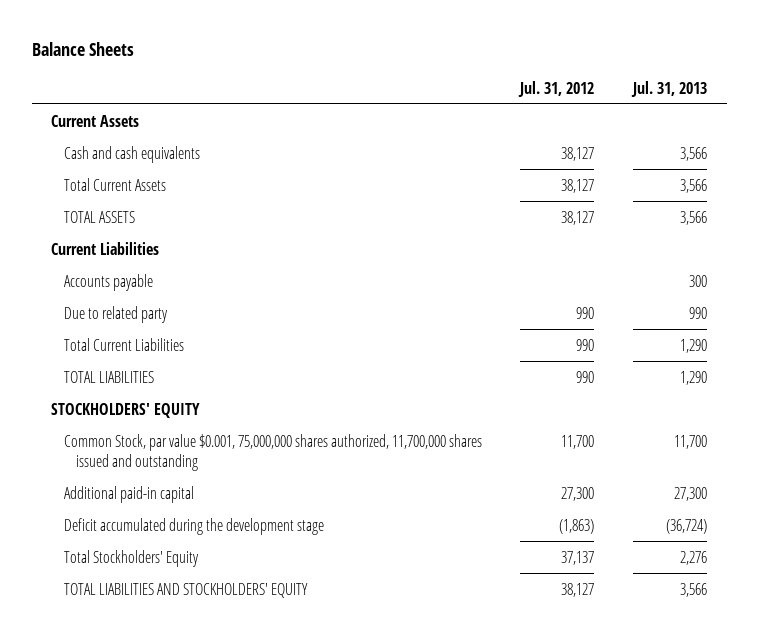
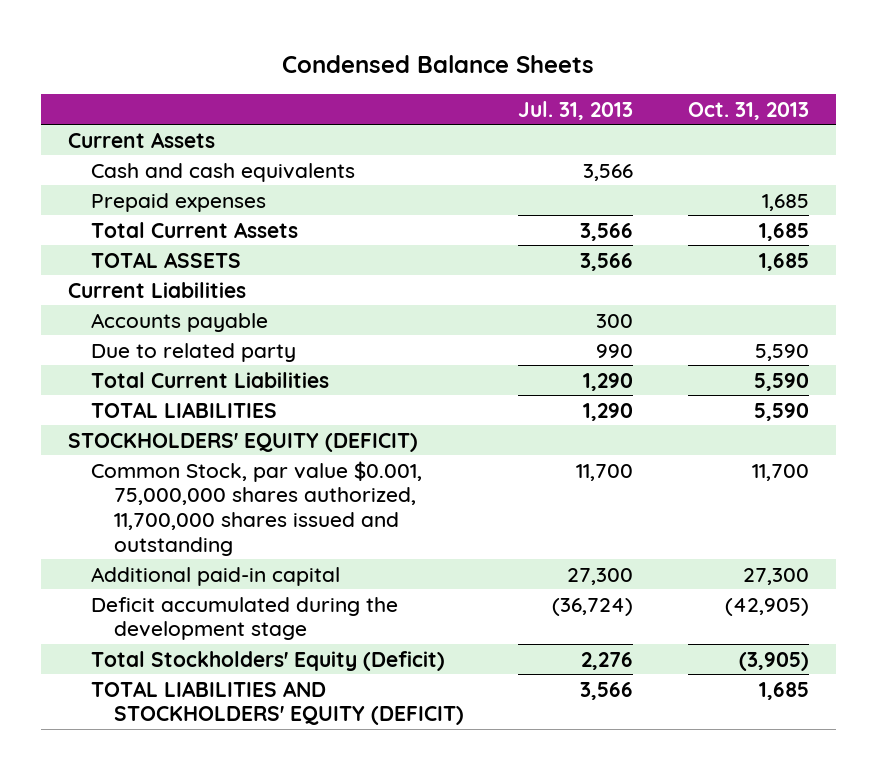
[31,42,134,57] Balance Sheets -> [282,55,595,74] Condensed Balance Sheets
[518,80,595,97] Jul. 31, 2012 -> none
none -> [687,101,809,120] Oct. 31, 2013
none -> [90,192,266,212] Prepaid expenses
[51,402,201,418] STOCKHOLDERS' EQUITY -> [67,432,418,452] STOCKHOLDERS' EQUITY (DEFICIT)
[63,549,199,567] Total Stockholders' Equity -> [90,650,445,671] Total Stockholders' Equity (Deficit)
[63,582,308,598] TOTAL LIABILITIES AND STOCKHOLDERS' EQUITY -> [90,680,465,726] TOTAL LIABILITIES AND STOCKHOLDERS' EQUITY (DEFICIT)

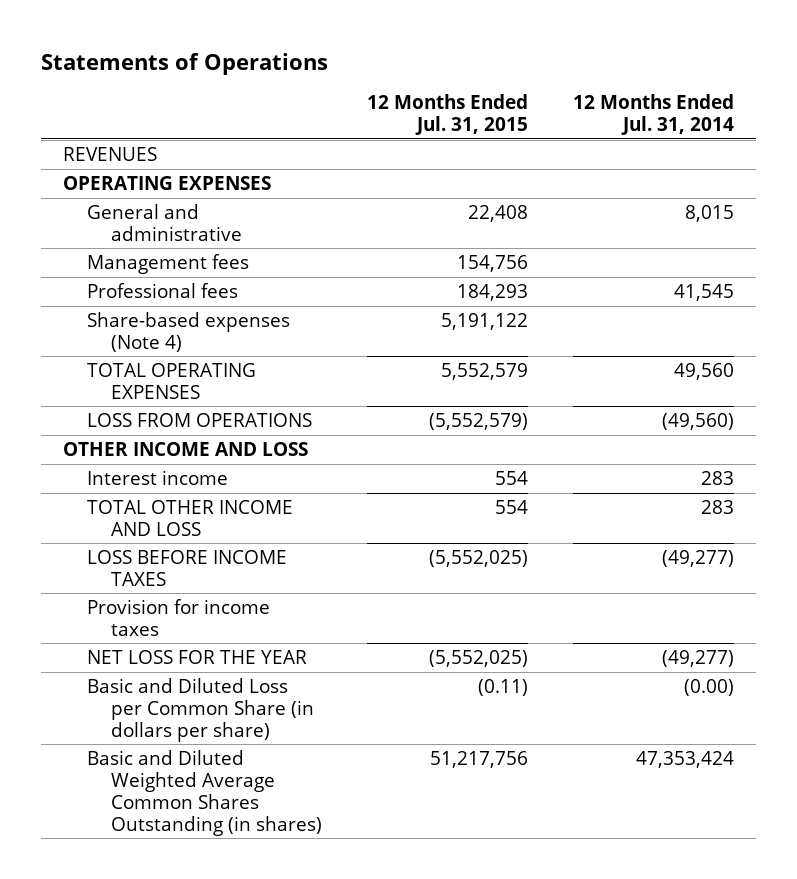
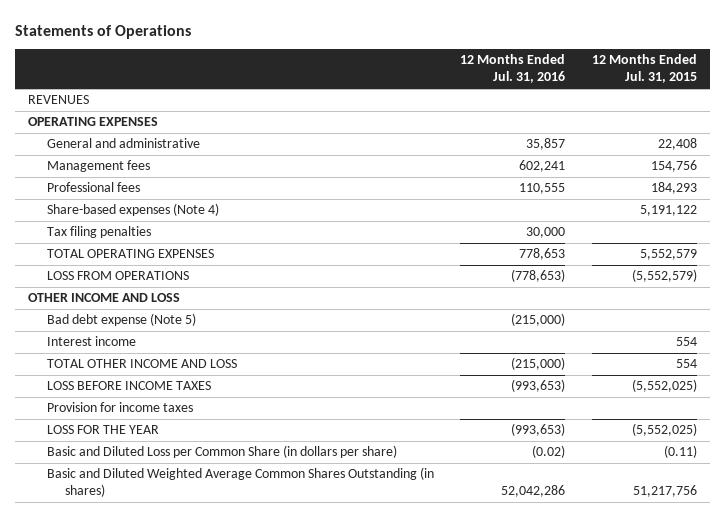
[572,94,734,136] 12 Months Ended Jul. 31, 2014 -> none
none -> [460,54,566,84] 12 Months Ended Jul. 31, 2016
none -> [46,226,151,239] Tax filing penalties
none -> [46,313,196,327] Bad debt expense (Note 5)
[87,649,308,664] NET LOSS FOR THE YEAR -> [46,425,159,435] LOSS FOR THE YEAR

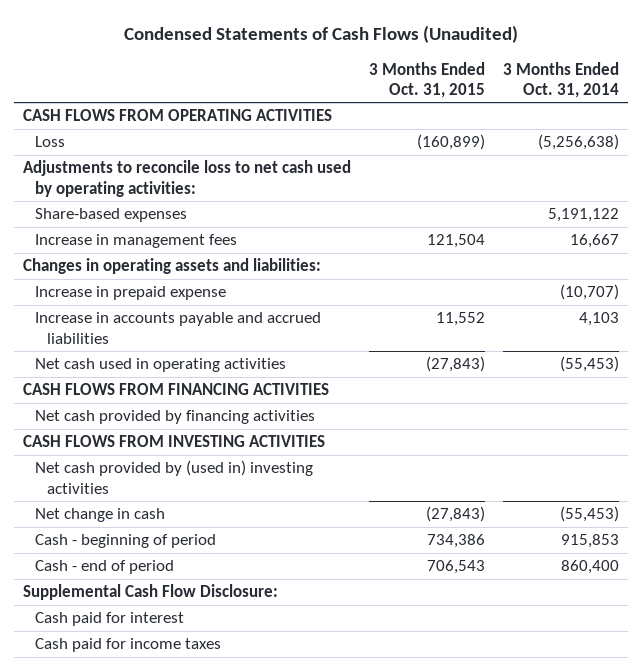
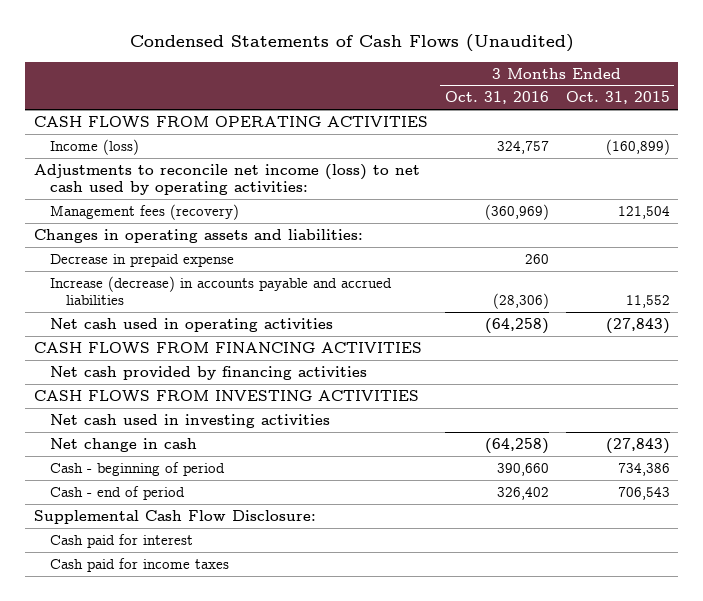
[503,61,620,98] 3 Months Ended Oct. 31, 2014 -> none
none -> [444,91,549,105] Oct. 31, 2016
[35,208,188,223] Share-based expenses -> none
[35,136,66,148] Loss -> [49,138,139,155] Income (loss)
[23,160,352,197] Adjustments to reconcile loss to net cash used by operating activities: -> [33,163,420,195] Adjustments to reconcile net income (loss) to net cash used by operating activities:
[35,234,238,249] Increase in management fees -> [49,203,239,220] Management fees (recovery)
[35,286,227,301] Increase in prepaid expense -> [49,253,234,267] Decrease in prepaid expense
[35,312,322,344] Increase in accounts payable and accrued liabilities -> [49,275,392,305] Increase (decrease) in accounts payable and accrued liabilities
[35,460,314,494] Net cash provided by (used in) investing activities -> [49,413,330,428] Net cash used in investing activities

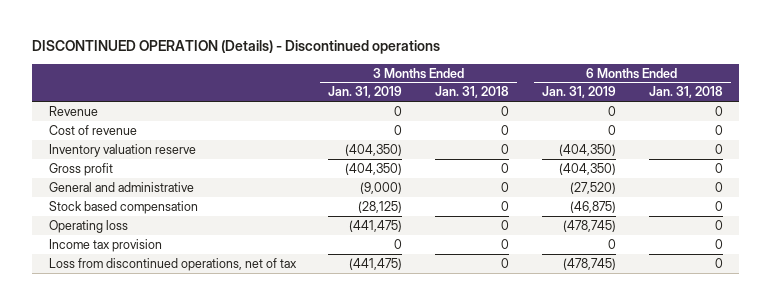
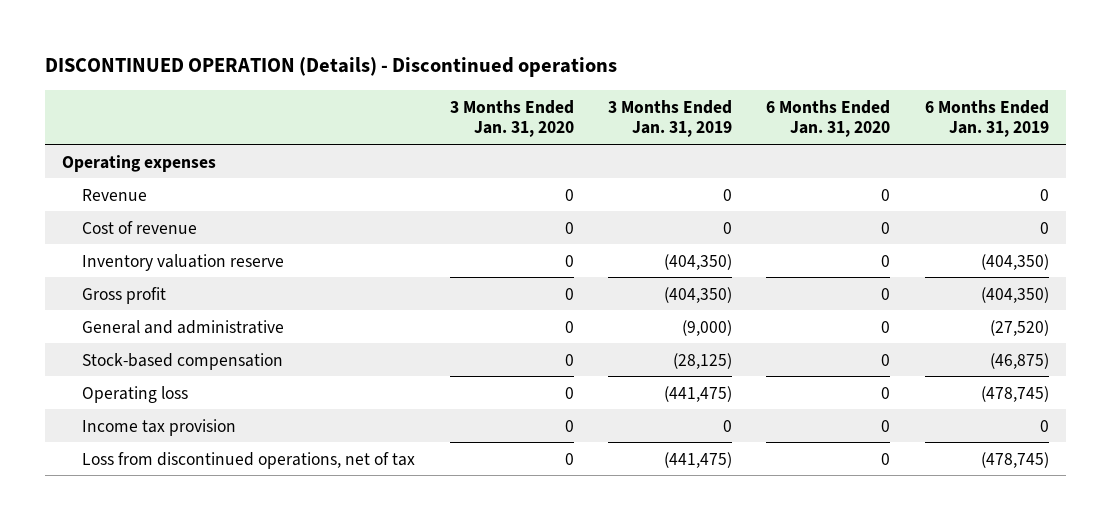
[435,86,510,99] Jan. 31, 2018 -> none
[648,86,723,99] Jan. 31, 2018 -> none
none -> [449,99,574,138] 3 Months Ended Jan. 31, 2020
none -> [766,99,891,138] 6 Months Ended Jan. 31, 2020
none -> [62,154,217,172] Operating expenses
[48,200,198,214] Stock based compensation -> [82,352,284,370] Stock-based compensation

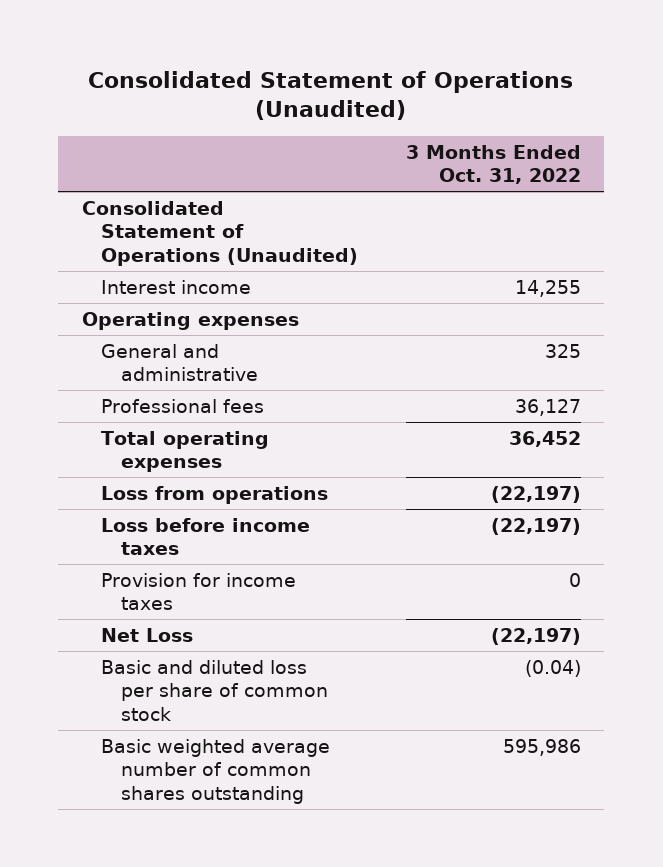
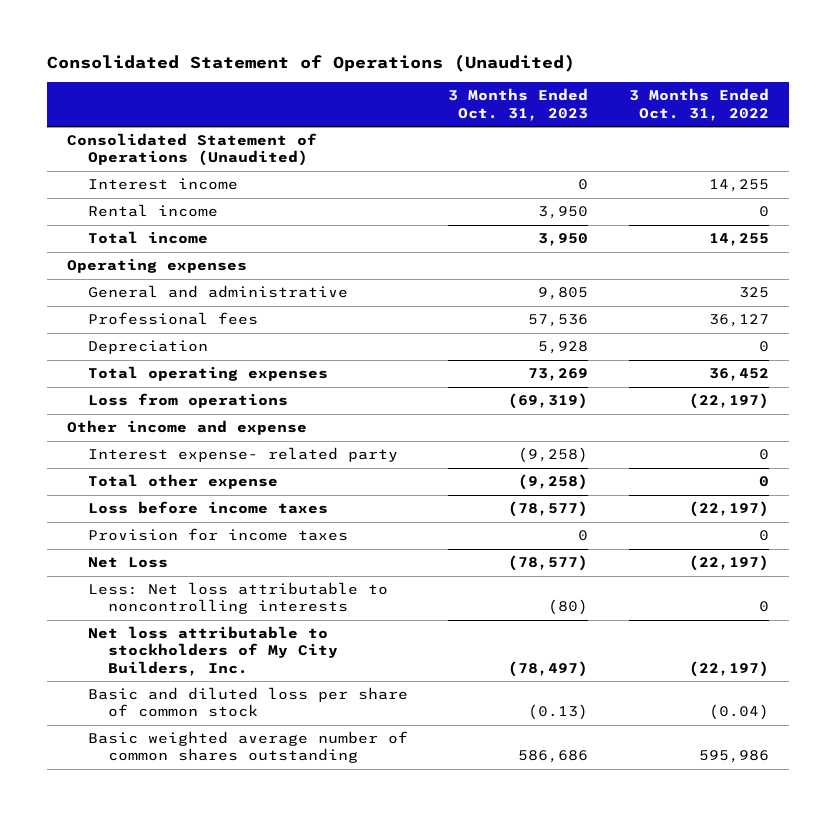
none -> [448,88,589,121] 3 Months Ended Oct. 31, 2023
none -> [87,204,218,218] Rental income
none -> [87,231,208,245] Total income
none -> [87,340,208,355] Depreciation
none -> [67,420,308,436] Other income and expense
none -> [87,447,398,463] Interest expense- related party
none -> [87,474,278,490] Total other expense
none -> [87,582,388,615] Less: Net loss attributable to noncontrolling interests
none -> [87,626,339,676] Net loss attributable to stockholders of My City Builders, Inc.

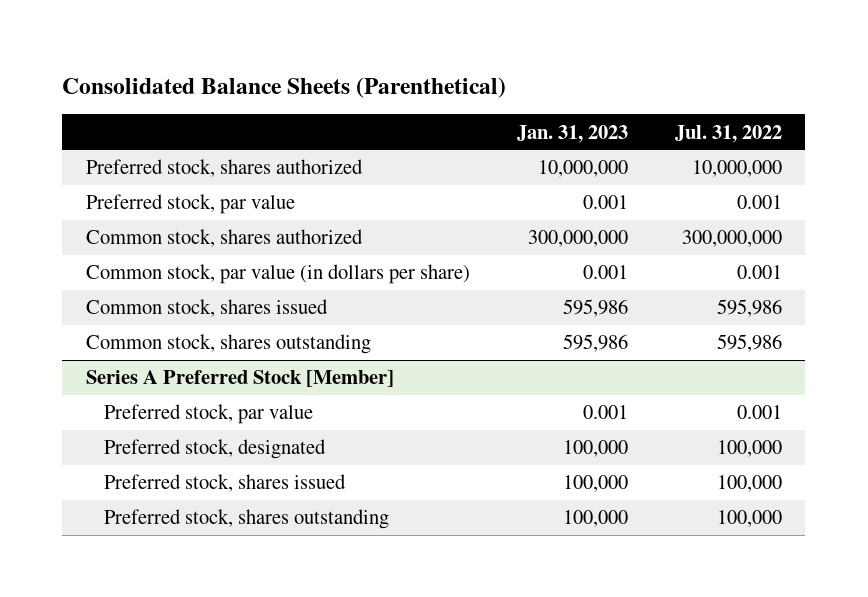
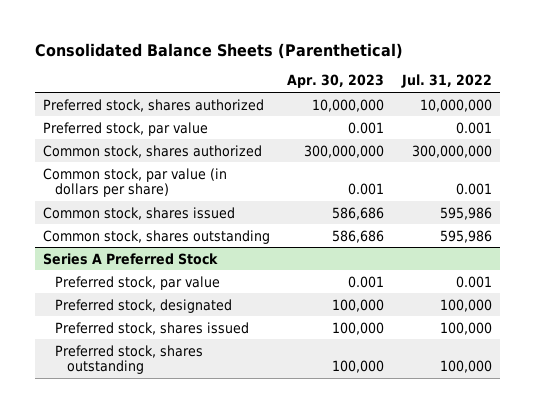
[516,124,628,143] Jan. 31, 2023 -> none
none -> [287,74,385,89] Apr. 30, 2023
[85,370,394,388] Series A Preferred Stock [Member] -> [43,252,219,265] Series A Preferred Stock

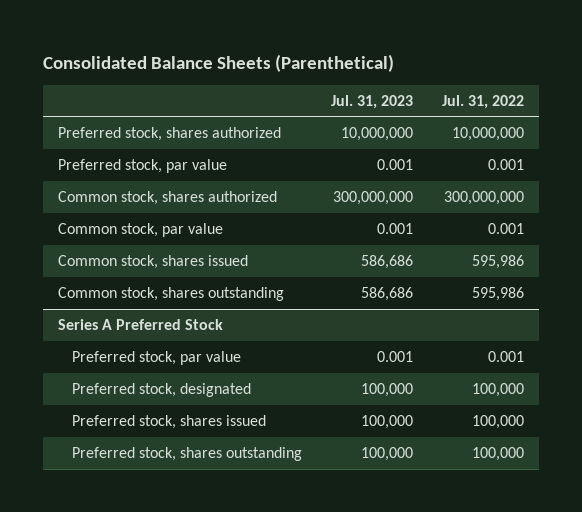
[287,74,385,89] Apr. 30, 2023 -> none
none -> [331,94,414,109] Jul. 31, 2023
[43,167,228,198] Common stock, par value (in dollars per share) -> [57,223,223,238] Common stock, par value

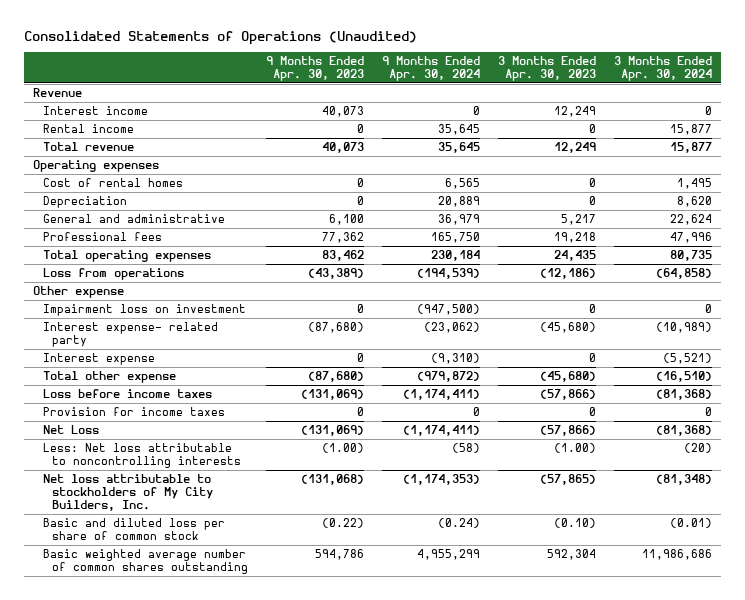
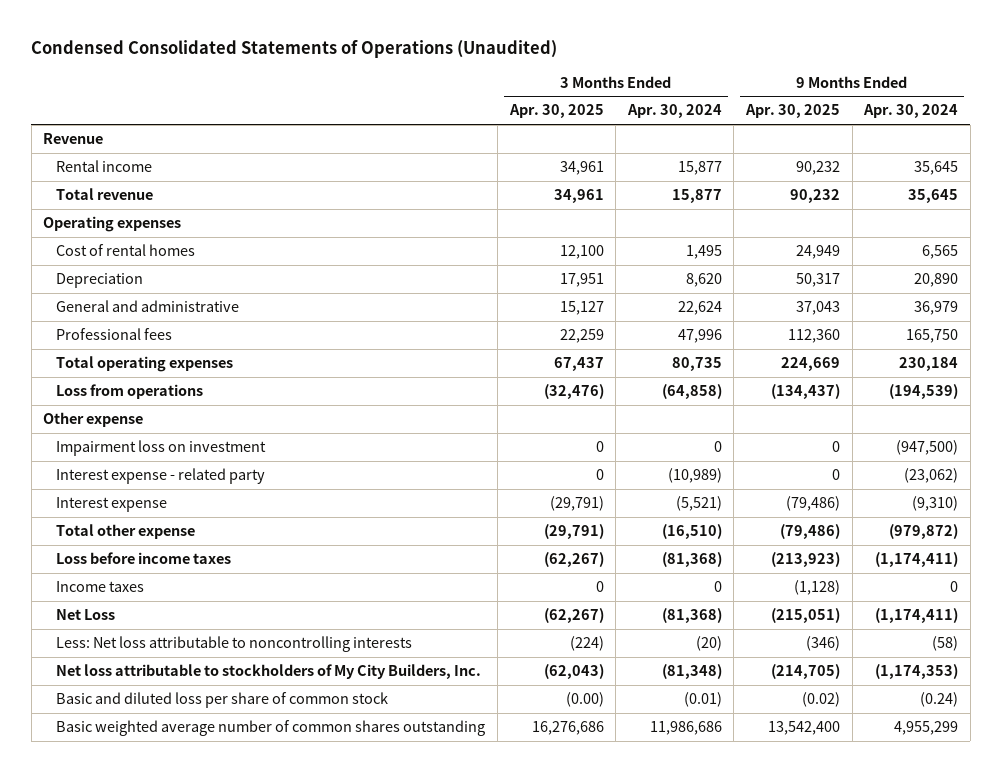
[24,31,418,46] Consolidated Statements of Operations (Unaudited) -> [31,39,558,58] Condensed Consolidated Statements of Operations (Unaudited)
[266,55,365,81] 9 Months Ended Apr. 30, 2023 -> none
[498,55,597,81] 3 Months Ended Apr. 30, 2023 -> none
none -> [508,104,604,119] Apr. 30, 2025
none -> [745,104,841,119] Apr. 30, 2025
[42,105,148,115] Interest income -> none
[438,195,481,207] 20,889 -> [914,273,959,288] 20,890
[42,321,218,348] Interest expense- related party -> [56,468,266,485] Interest expense - related party
[42,406,225,416] Provision for income taxes -> [56,581,145,593] Income taxes

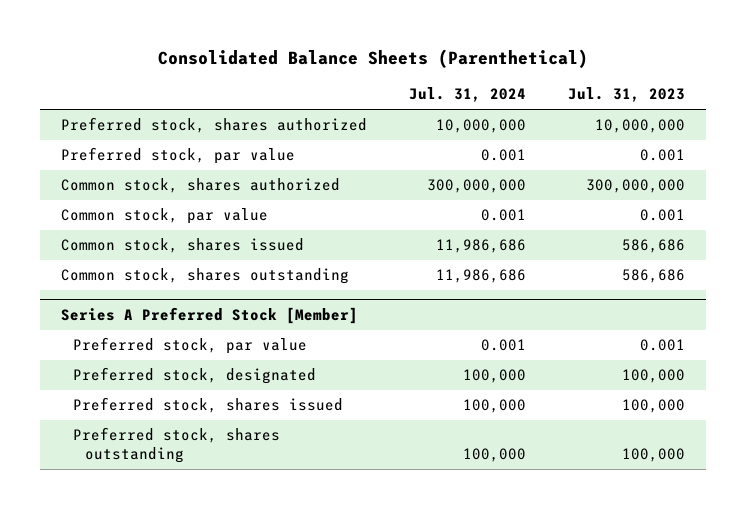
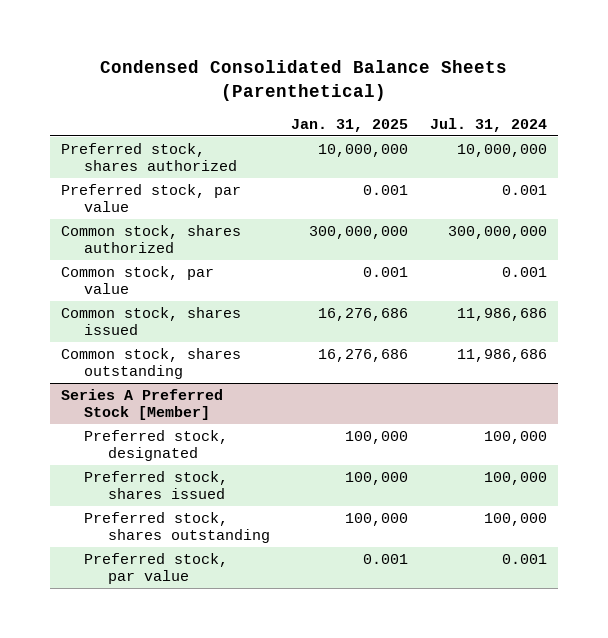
[157,48,588,68] Consolidated Balance Sheets (Parenthetical) -> [99,60,507,101] Condensed Consolidated Balance Sheets (Parenthetical)
[567,87,685,103] Jul. 31, 2023 -> none
none -> [291,118,409,132] Jan. 31, 2025
[73,337,308,355] Preferred stock, par value -> [84,552,229,585] Preferred stock, par value

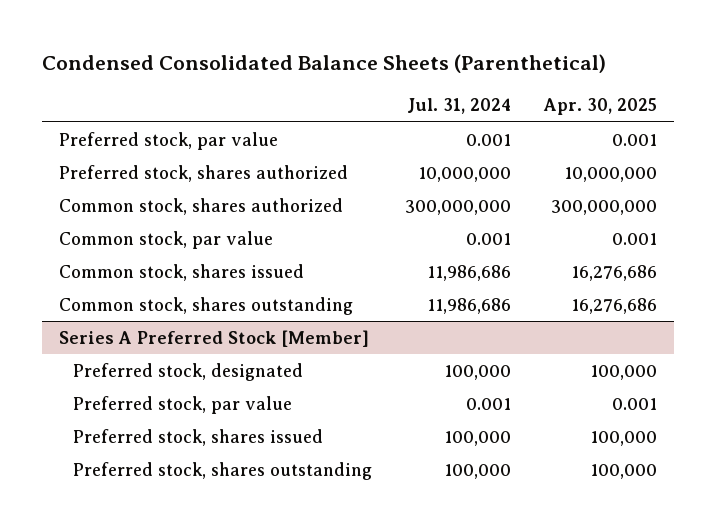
[291,118,409,132] Jan. 31, 2025 -> none
none -> [543,98,658,116] Apr. 30, 2025
[60,142,238,172] Preferred stock, shares authorized -> [58,164,348,182] Preferred stock, shares authorized
[84,552,229,585] Preferred stock, par value -> [73,395,293,414] Preferred stock, par value

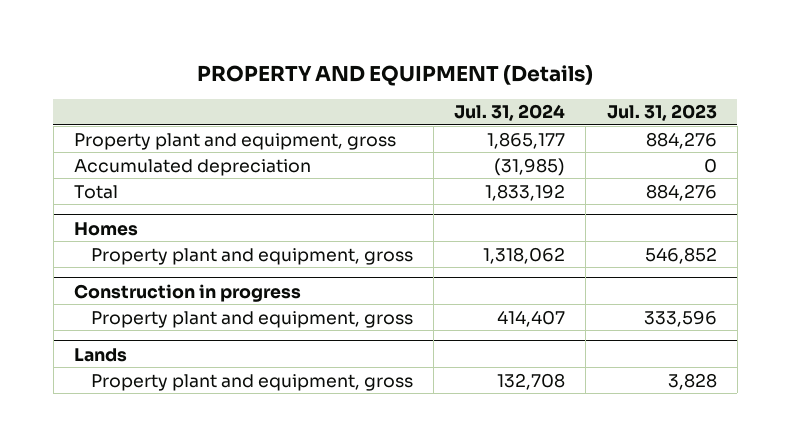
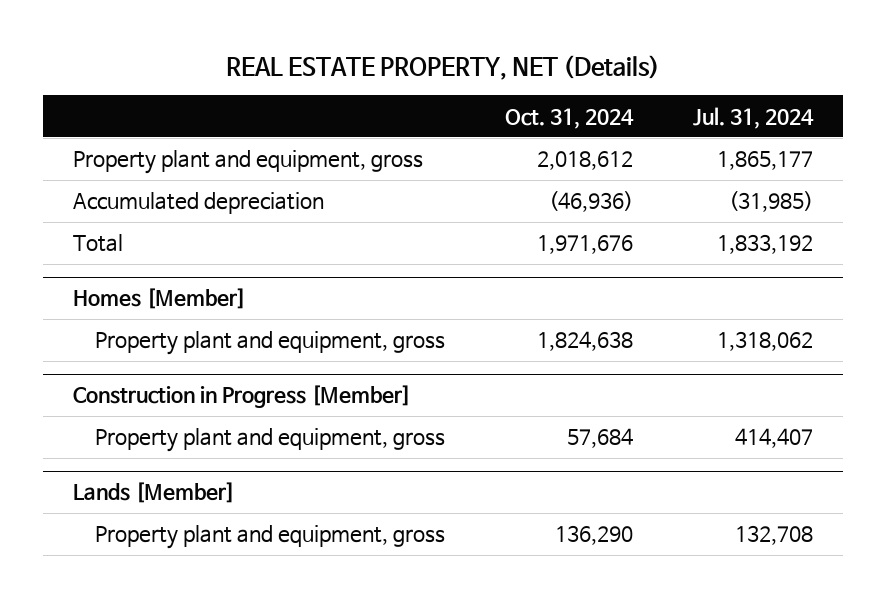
[197,64,594,86] PROPERTY AND EQUIPMENT (Details) -> [225,54,660,80] REAL ESTATE PROPERTY, NET (Details)
[606,104,717,122] Jul. 31, 2023 -> none
none -> [505,107,635,129] Oct. 31, 2024
[73,221,138,236] Homes -> [72,288,246,310] Homes [Member]
[73,283,301,302] Construction in progress -> [72,385,411,409] Construction in Progress [Member]
[73,347,127,362] Lands -> [72,482,235,504] Lands [Member]

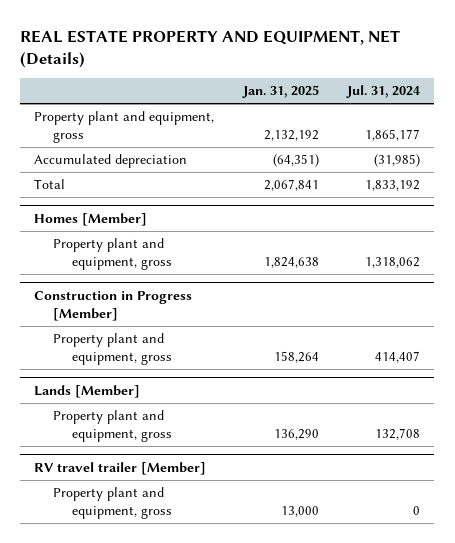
[225,54,660,80] REAL ESTATE PROPERTY, NET (Details) -> [20,30,401,69] REAL ESTATE PROPERTY AND EQUIPMENT, NET (Details)
[505,107,635,129] Oct. 31, 2024 -> none
none -> [241,85,319,99] Jan. 31, 2025
none -> [34,461,207,475] RV travel trailer [Member]
none -> [53,487,173,519] Property plant and equipment, gross

